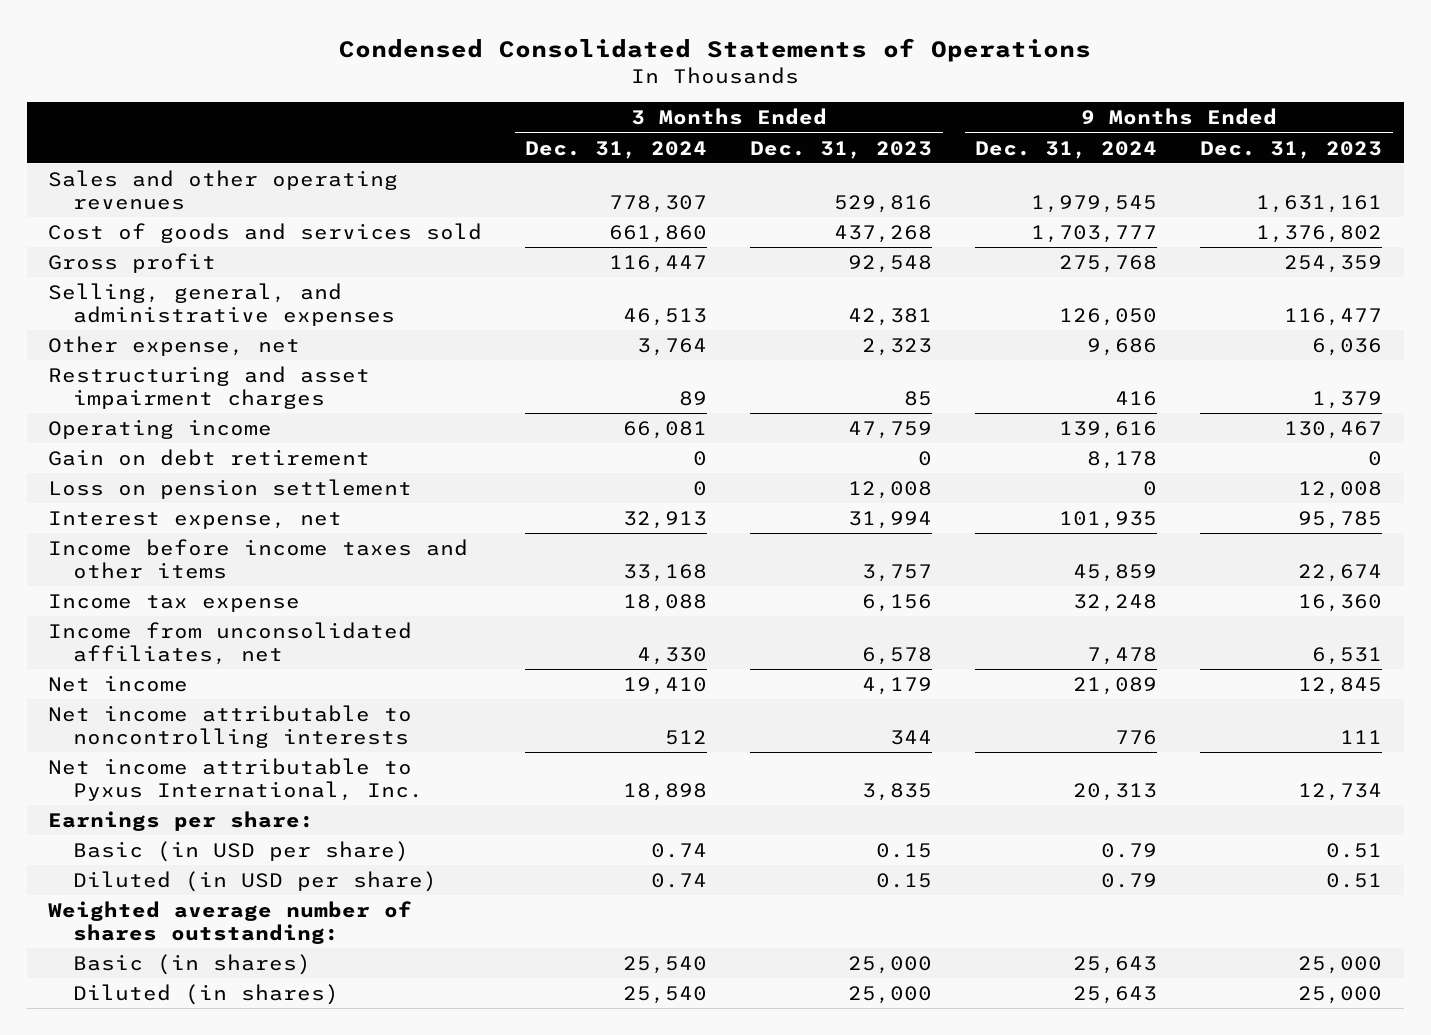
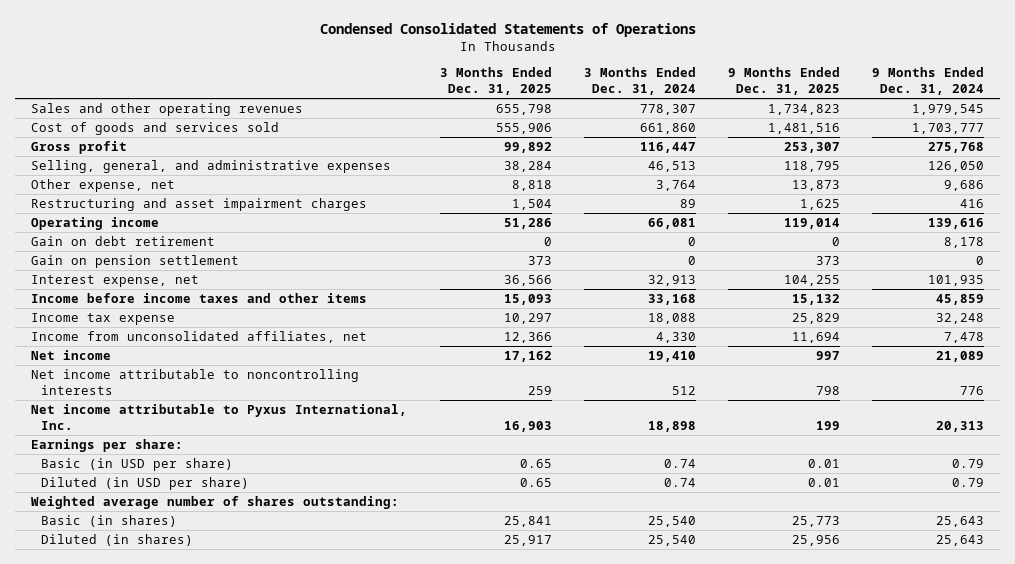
[750,140,933,159] Dec. 31, 2023 -> none
[1200,140,1383,159] Dec. 31, 2023 -> none
none -> [439,67,552,96] 3 Months Ended Dec. 31, 2025
none -> [727,67,840,96] 9 Months Ended Dec. 31, 2025
[48,478,413,499] Loss on pension settlement -> [31,255,240,269] Gain on pension settlement

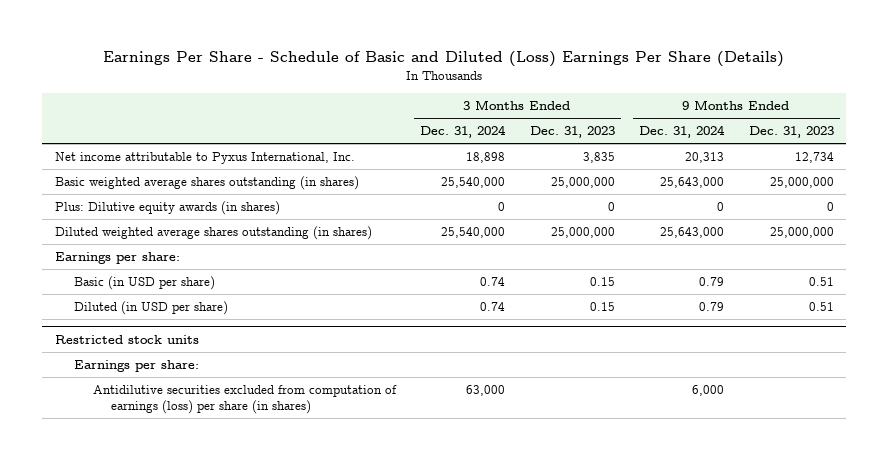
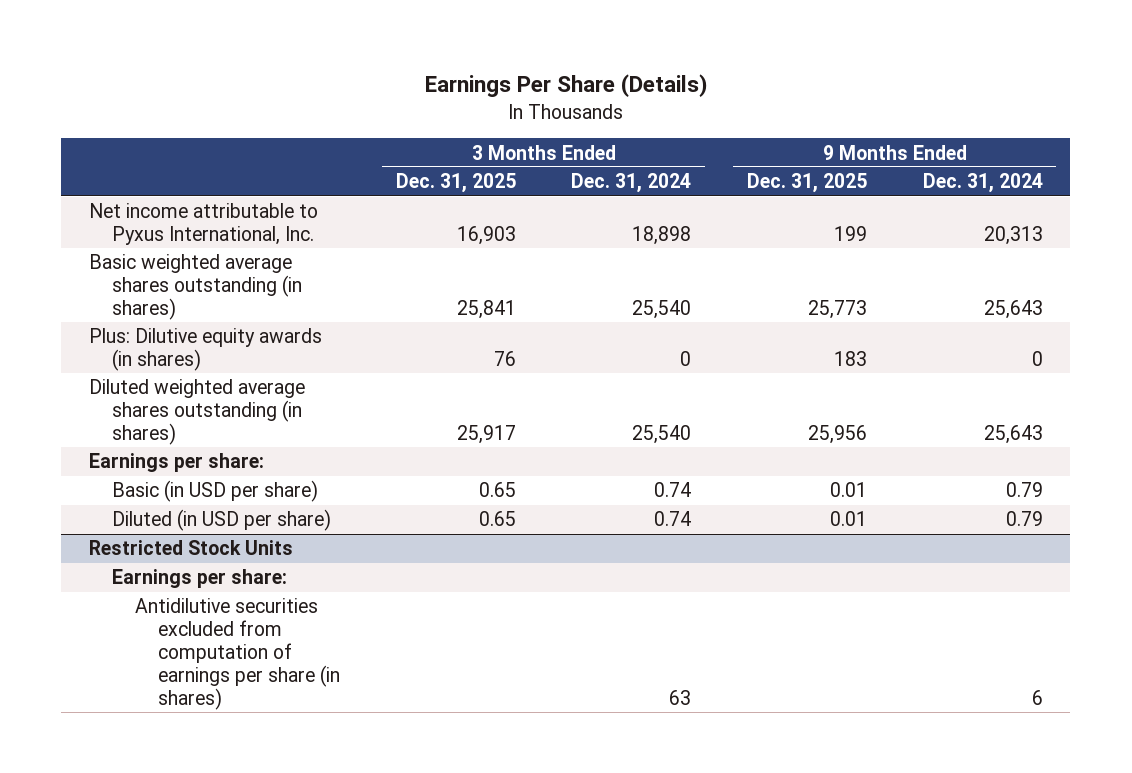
[103,51,785,68] Earnings Per Share - Schedule of Basic and Diluted (Loss) Earnings Per Share (Details) -> [424,73,707,97] Earnings Per Share (Details)
[529,126,615,139] Dec. 31, 2023 -> none
[748,126,834,139] Dec. 31, 2023 -> none
none -> [395,173,516,194] Dec. 31, 2025
none -> [747,173,868,194] Dec. 31, 2025
[441,177,506,189] 25,540,000 -> [632,299,692,319] 25,540
[660,177,725,189] 25,643,000 -> [983,299,1043,319] 25,643
[441,227,506,239] 25,540,000 -> [632,424,692,444] 25,540
[660,227,725,239] 25,643,000 -> [983,424,1043,444] 25,643
[54,335,199,345] Restricted stock units -> [89,540,294,556] Restricted Stock Units
[92,385,397,415] Antidilutive securities excluded from computation of earnings (loss) per share (in shares) -> [135,598,341,710] Antidilutive securities excluded from computation of earnings per share (in shares)
[466,385,506,397] 63,000 -> [669,689,692,705] 63
[692,385,725,397] 6,000 -> [1031,689,1043,705] 6

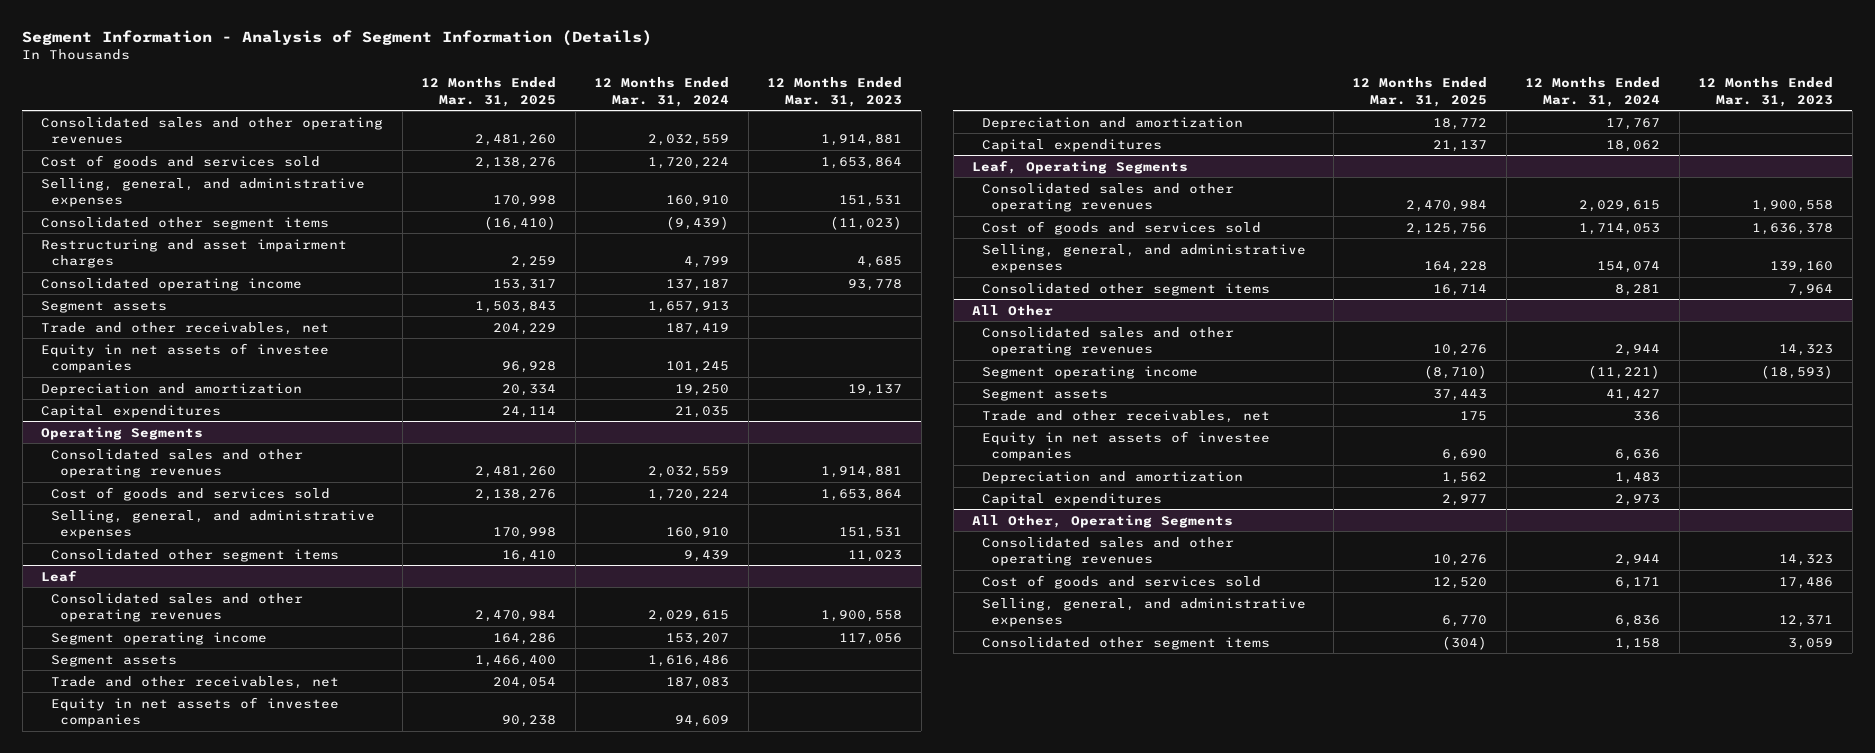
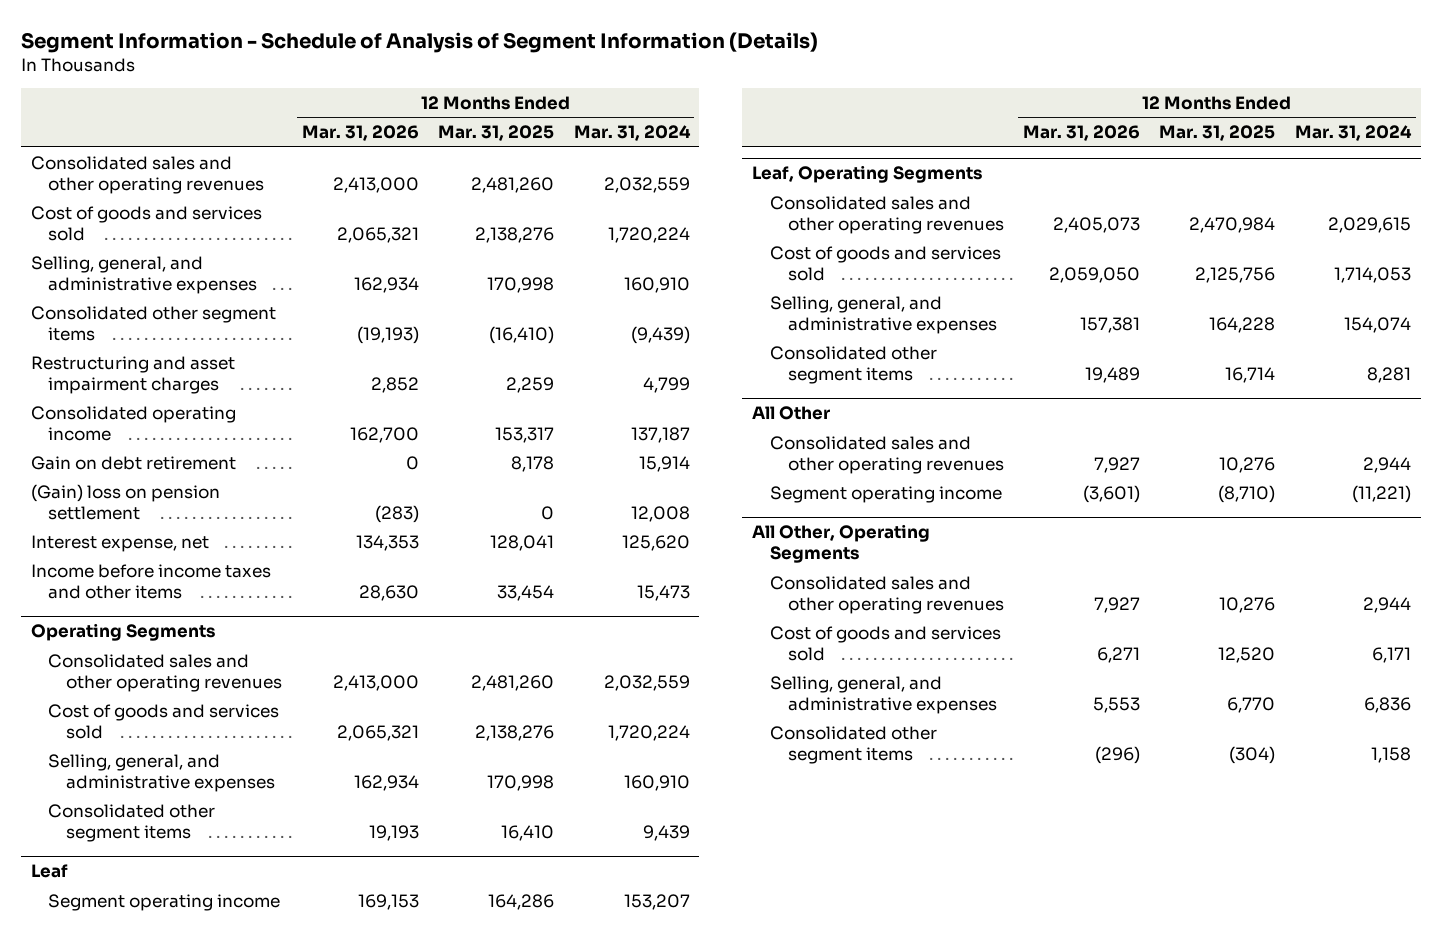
[22,29,653,46] Segment Information - Analysis of Segment Information (Details) -> [20,31,818,53] Segment Information - Schedule of Analysis of Segment Information (Details)
[767,77,903,107] 12 Months Ended Mar. 31, 2023 -> none
none -> [301,125,419,142] Mar. 31, 2026
[41,300,168,313] Segment assets -> none
[41,321,330,335] Trade and other receivables, net -> none
[41,342,330,374] Equity in net assets of investee companies -> none
[41,382,303,396] Depreciation and amortization -> none
[41,404,222,418] Capital expenditures -> none
none -> [30,455,236,470] Gain on debt retirement
none -> [30,483,220,520] (Gain) loss on pension settlement
none -> [30,534,209,552] Interest expense, net
none -> [30,563,271,599] Income before income taxes and other items
[50,592,303,623] Consolidated sales and other operating revenues -> none
[50,654,177,667] Segment assets -> none
[50,675,339,689] Trade and other receivables, net -> none
[50,696,339,728] Equity in net assets of investee companies -> none
[981,116,1243,130] Depreciation and amortization -> none
[981,138,1162,152] Capital expenditures -> none
[981,388,1108,401] Segment assets -> none
[981,409,1270,423] Trade and other receivables, net -> none
[981,430,1270,462] Equity in net assets of investee companies -> none
[981,470,1243,484] Depreciation and amortization -> none
[981,492,1162,506] Capital expenditures -> none

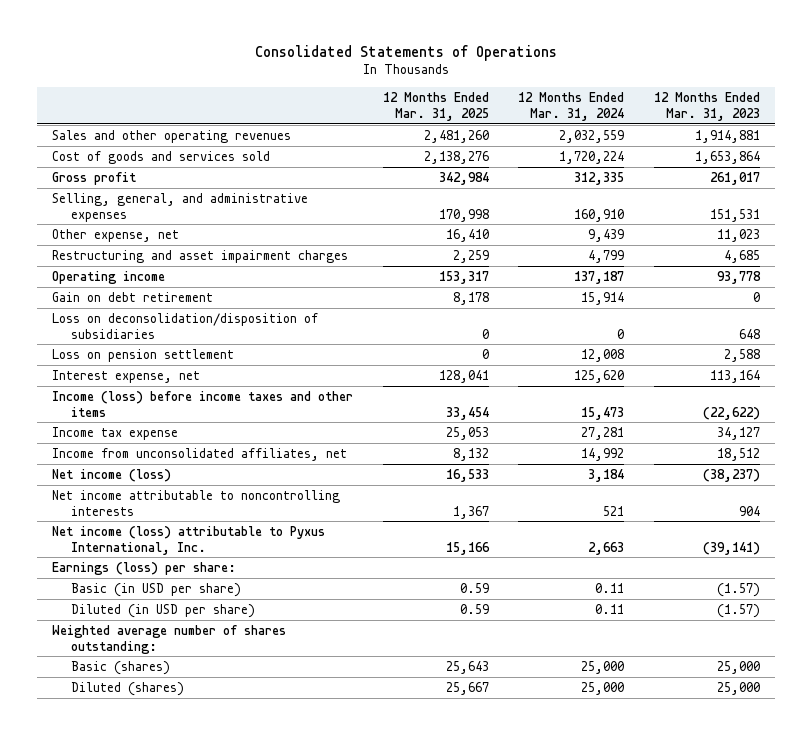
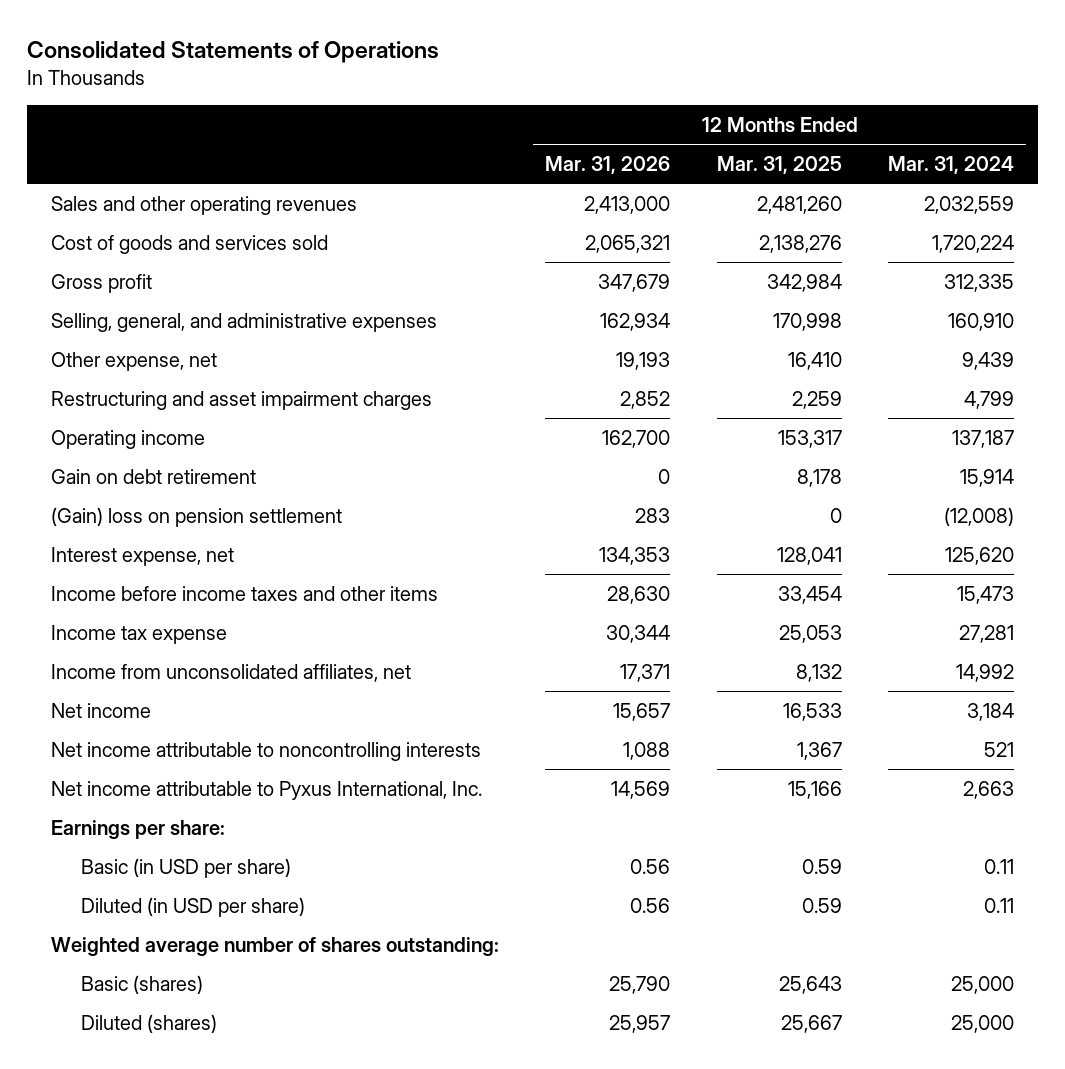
[654,92,761,121] 12 Months Ended Mar. 31, 2023 -> none
none -> [545,155,671,174] Mar. 31, 2026
[51,312,318,339] Loss on deconsolidation/disposition of subsidiaries -> none
[51,348,234,362] Loss on pension settlement -> [50,506,342,527] (Gain) loss on pension settlement
[581,348,625,362] 12,008 -> [944,506,1015,526] (12,008)
[51,390,353,417] Income (loss) before income taxes and other items -> [50,585,438,601] Income before income taxes and other items
[51,468,171,482] Net income (loss) -> [50,702,151,718] Net income
[51,525,325,555] Net income (loss) attributable to Pyxus International, Inc. -> [50,780,482,800] Net income attributable to Pyxus International, Inc.
[51,561,236,575] Earnings (loss) per share: -> [50,819,225,839] Earnings per share:

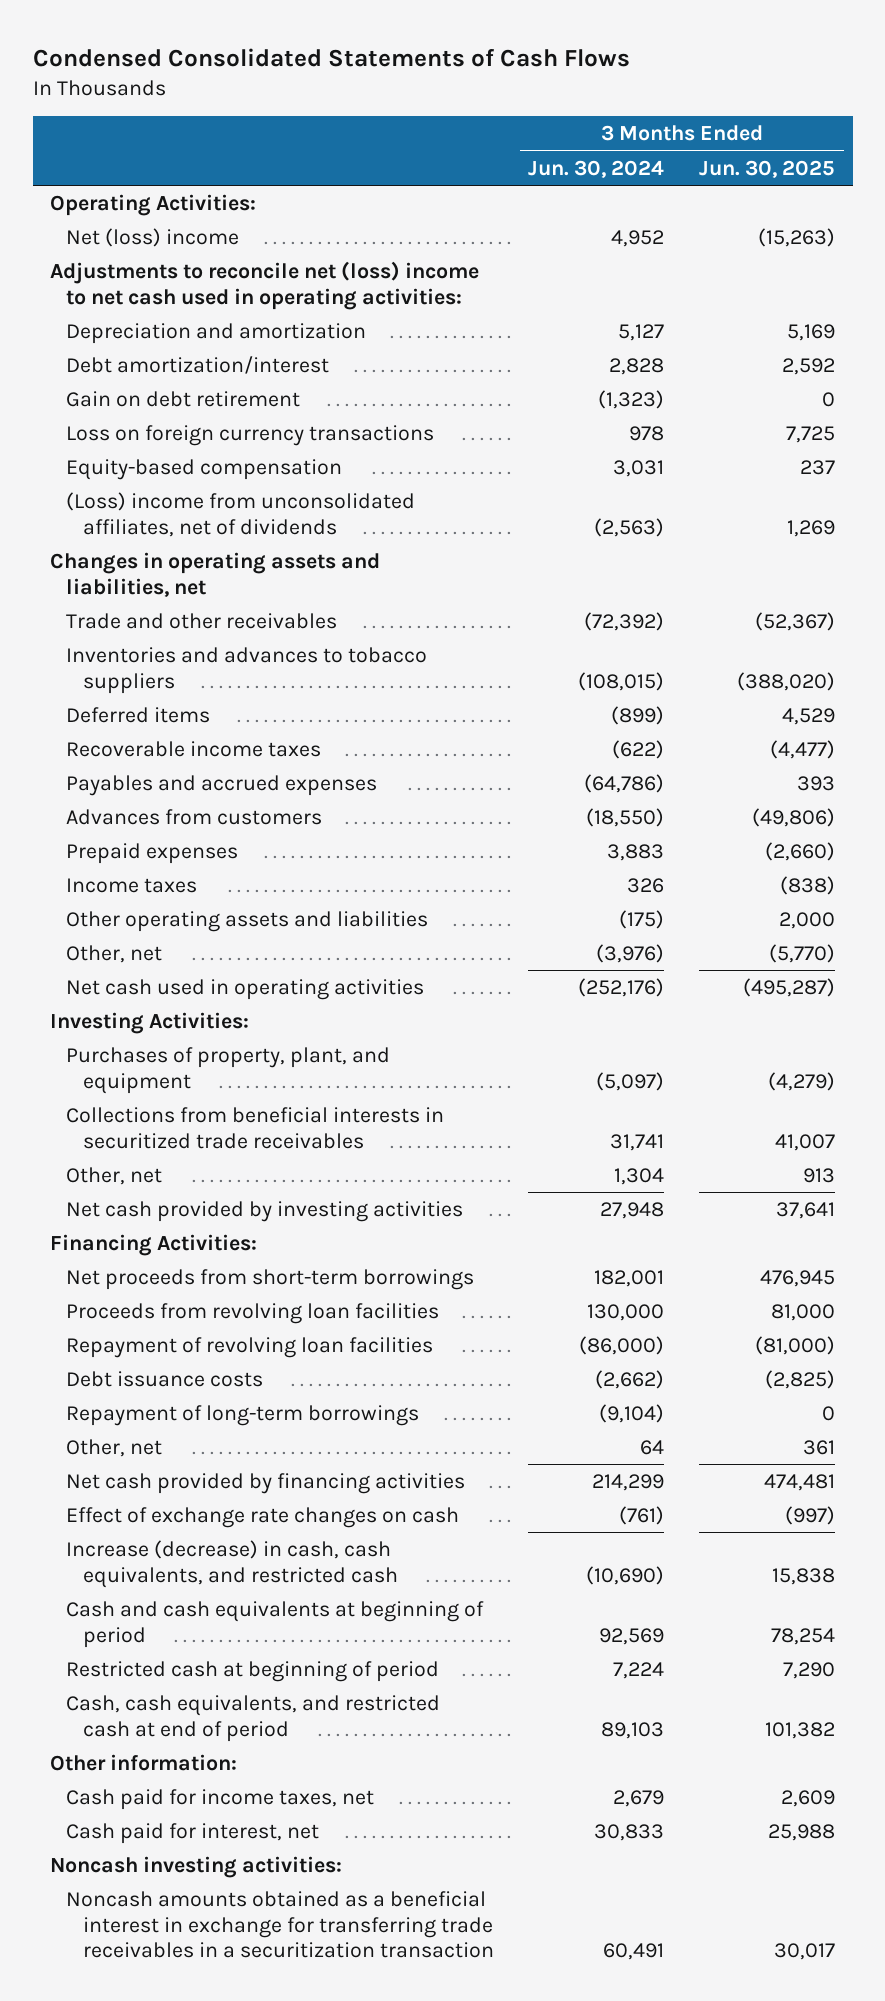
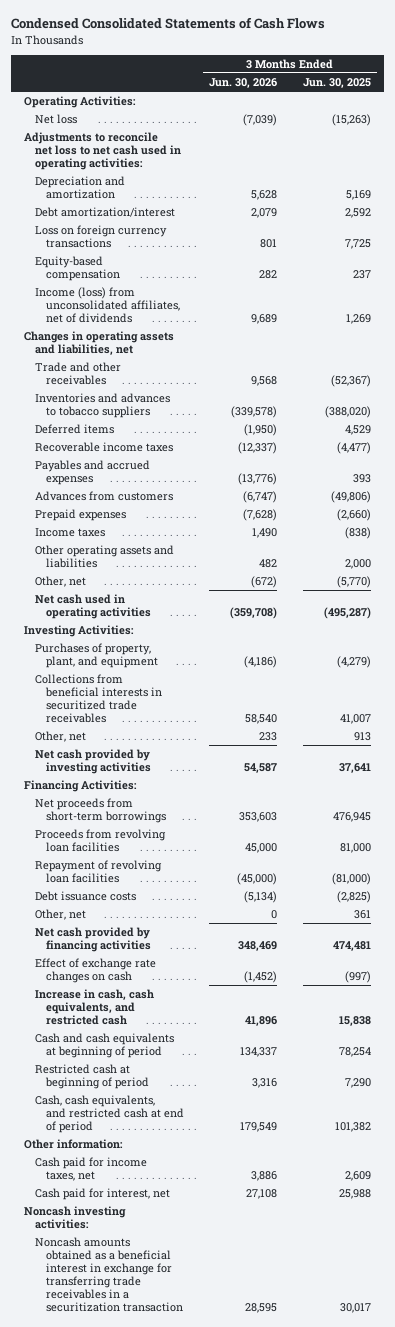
[528,159,665,178] Jun. 30, 2024 -> none
none -> [209,78,278,89] Jun. 30, 2026
[66,227,240,247] Net (loss) income -> [34,114,77,125] Net loss
[50,260,480,310] Adjustments to reconcile net (loss) income to net cash used in operating activities: -> [23,132,181,171] Adjustments to reconcile net loss to net cash used in operating activities:
[66,390,301,407] Gain on debt retirement -> none
[66,491,416,537] (Loss) income from unconsolidated affiliates, net of dividends -> [34,287,180,324] Income (loss) from unconsolidated affiliates, net of dividends
[66,1404,420,1426] Repayment of long-term borrowings -> none
[66,1539,398,1588] Increase (decrease) in cash, cash equivalents, and restricted cash -> [34,989,154,1026] Increase in cash, cash equivalents, and restricted cash

